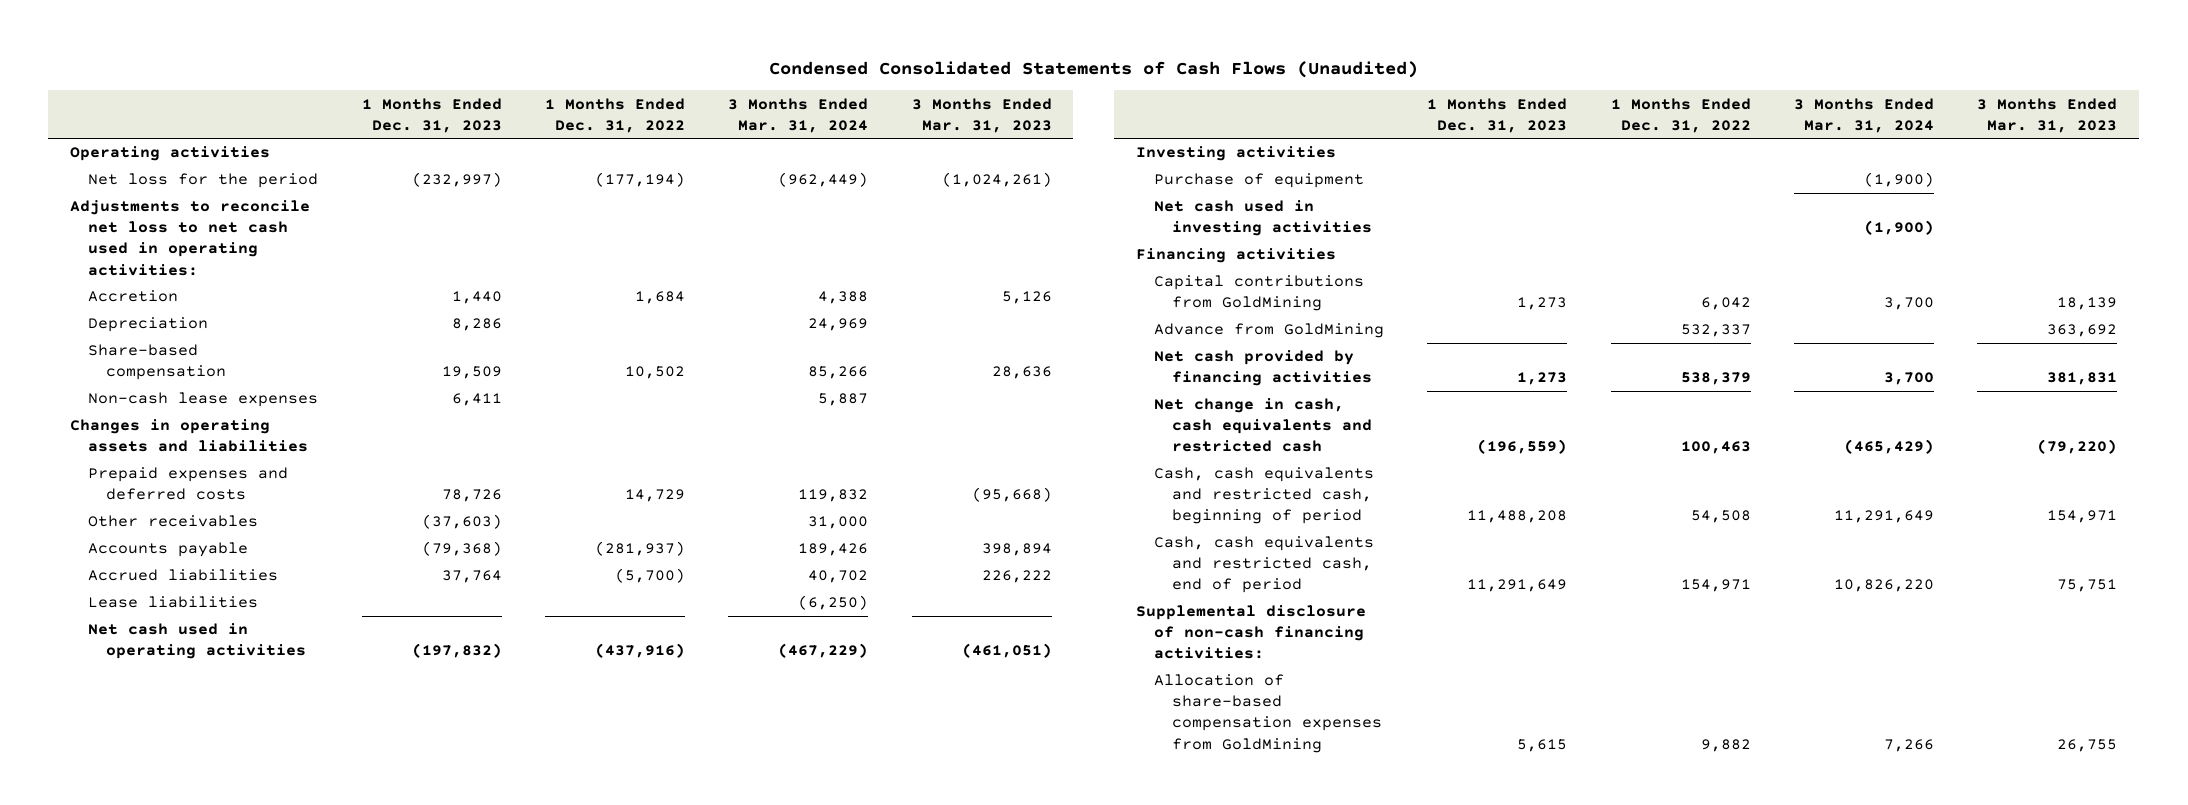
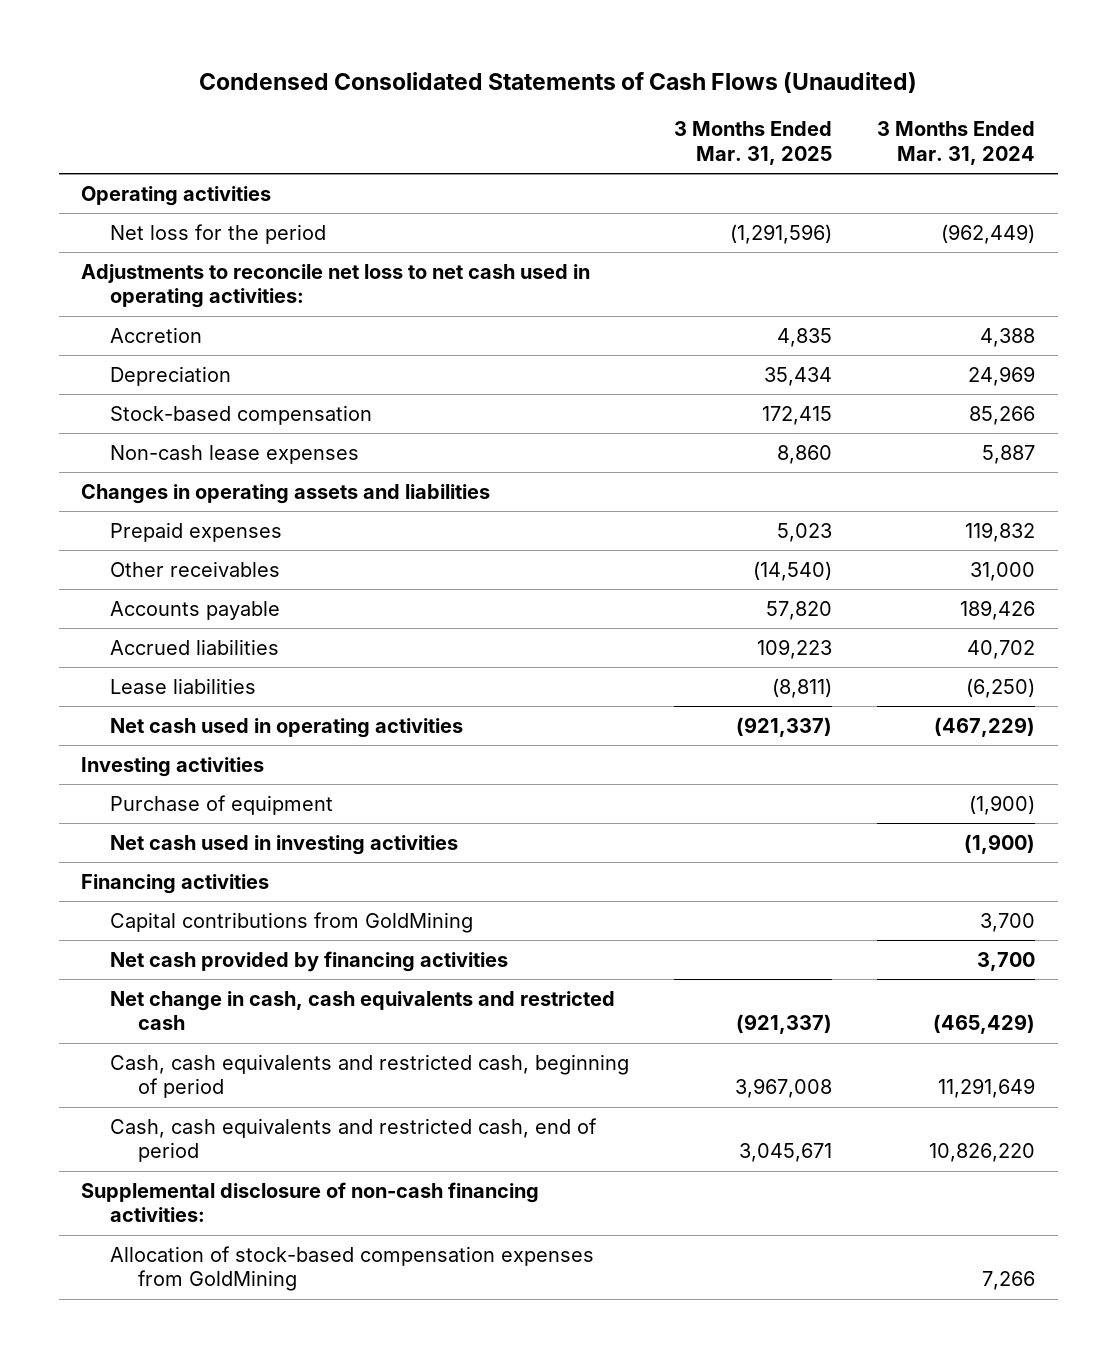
[361,97,502,133] 1 Months Ended Dec. 31, 2023 -> none
[544,97,685,133] 1 Months Ended Dec. 31, 2022 -> none
[911,97,1052,133] 3 Months Ended Mar. 31, 2023 -> none
none -> [673,121,832,165] 3 Months Ended Mar. 31, 2025
[88,344,227,381] Share-based compensation -> [109,404,372,425] Stock-based compensation
[88,467,289,501] Prepaid expenses and deferred costs -> [109,521,282,542] Prepaid expenses
[1154,323,1385,339] Advance from GoldMining -> none
[1154,674,1383,753] Allocation of share-based compensation expenses from GoldMining -> [109,1245,594,1292] Allocation of stock-based compensation expenses from GoldMining

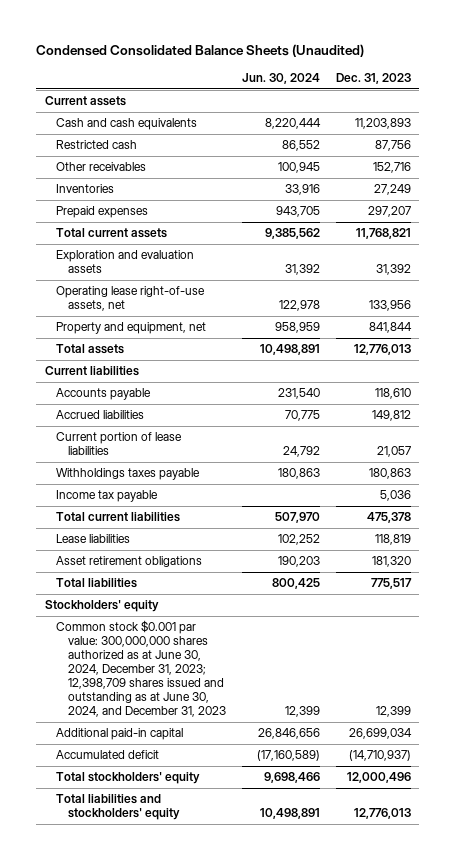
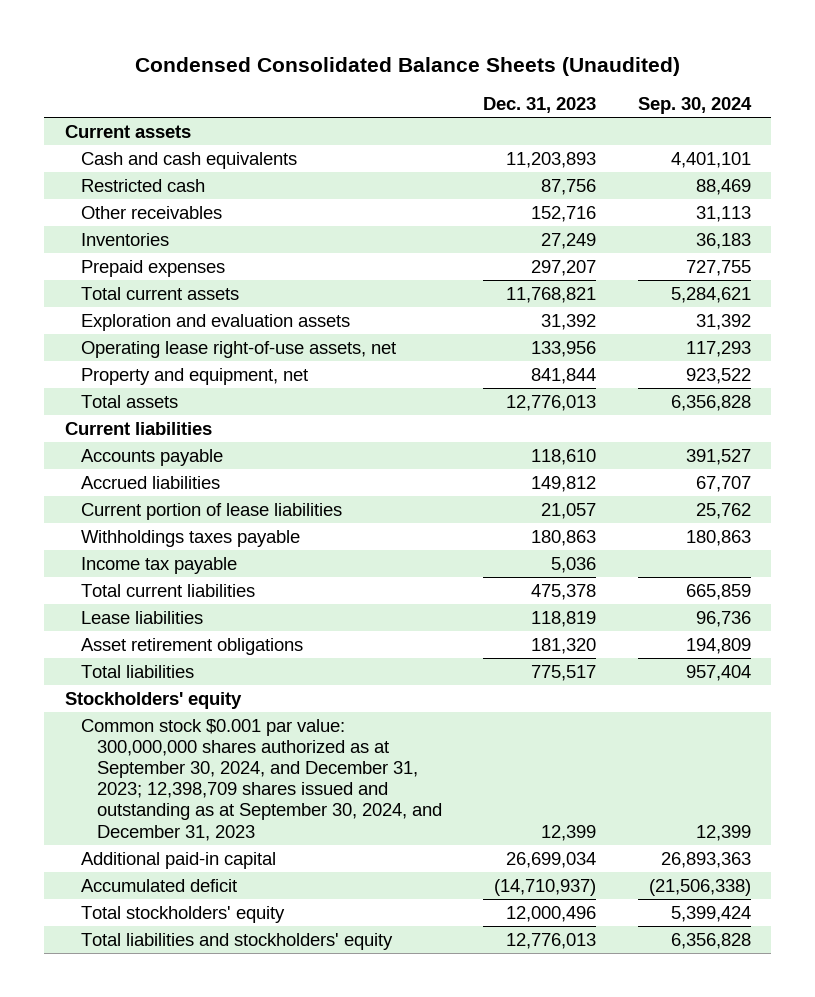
[242,72,321,84] Jun. 30, 2024 -> none
none -> [637,97,752,115] Sep. 30, 2024
[56,620,226,718] Common stock $0.001 par value: 300,000,000 shares authorized as at June 30, 2024, December 31, 2023; 12,398,709 shares issued and outstanding as at June 30, 2024, and December 31, 2023 -> [80,718,442,841] Common stock $0.001 par value: 300,000,000 shares authorized as at September 30, 2024, and December 31, 2023; 12,398,709 shares issued and outstanding as at September 30, 2024, and December 31, 2023

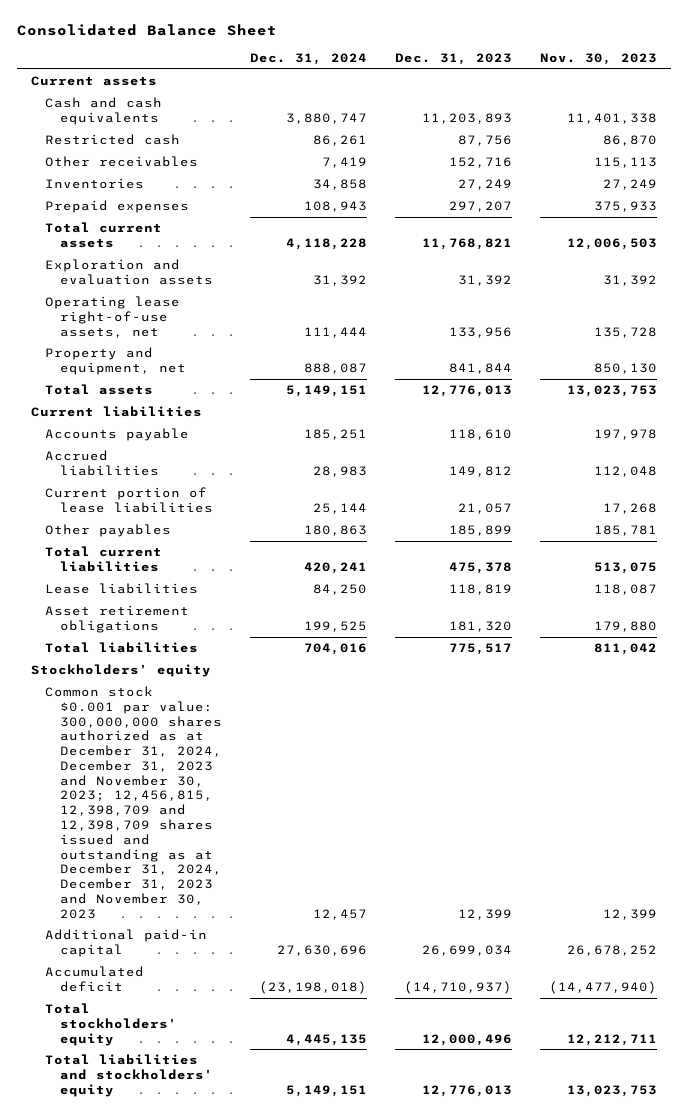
[134,57,680,77] Condensed Consolidated Balance Sheets (Unaudited) -> [16,24,277,37] Consolidated Balance Sheet
[637,97,752,115] Sep. 30, 2024 -> none
none -> [249,53,367,66] Dec. 31, 2024
none -> [539,53,657,66] Nov. 30, 2023
[80,529,300,547] Withholdings taxes payable -> none
[80,556,237,574] Income tax payable -> none
none -> [45,524,172,538] Other payables
[80,718,442,841] Common stock $0.001 par value: 300,000,000 shares authorized as at September 30, 2024, and December 31, 2023; 12,398,709 shares issued and outstanding as at September 30, 2024, and December 31, 2023 -> [45,686,223,919] Common stock $0.001 par value: 300,000,000 shares authorized as at December 31, 2024, December 31, 2023 and November 30, 2023; 12,456,815, 12,398,709 and 12,398,709 shares issued and outstanding as at December 31, 2024, December 31, 2023 and November 30, 2023

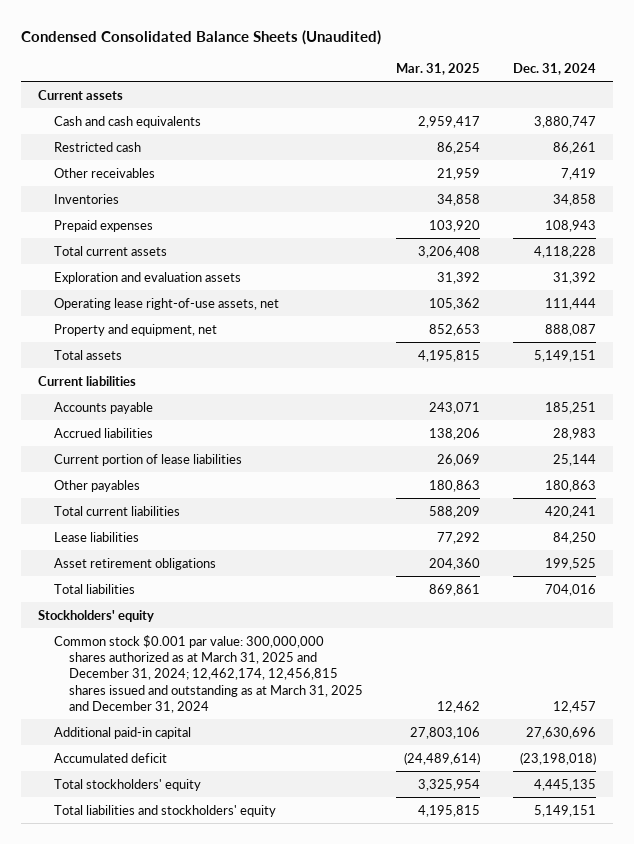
[16,24,277,37] Consolidated Balance Sheet -> [21,29,382,45] Condensed Consolidated Balance Sheets (Unaudited)
[394,53,512,66] Dec. 31, 2023 -> none
[539,53,657,66] Nov. 30, 2023 -> none
none -> [396,62,481,75] Mar. 31, 2025
[45,686,223,919] Common stock $0.001 par value: 300,000,000 shares authorized as at December 31, 2024, December 31, 2023 and November 30, 2023; 12,456,815, 12,398,709 and 12,398,709 shares issued and outstanding as at December 31, 2024, December 31, 2023 and November 30, 2023 -> [53,634,364,713] Common stock $0.001 par value: 300,000,000 shares authorized as at March 31, 2025 and December 31, 2024; 12,462,174, 12,456,815 shares issued and outstanding as at March 31, 2025 and December 31, 2024

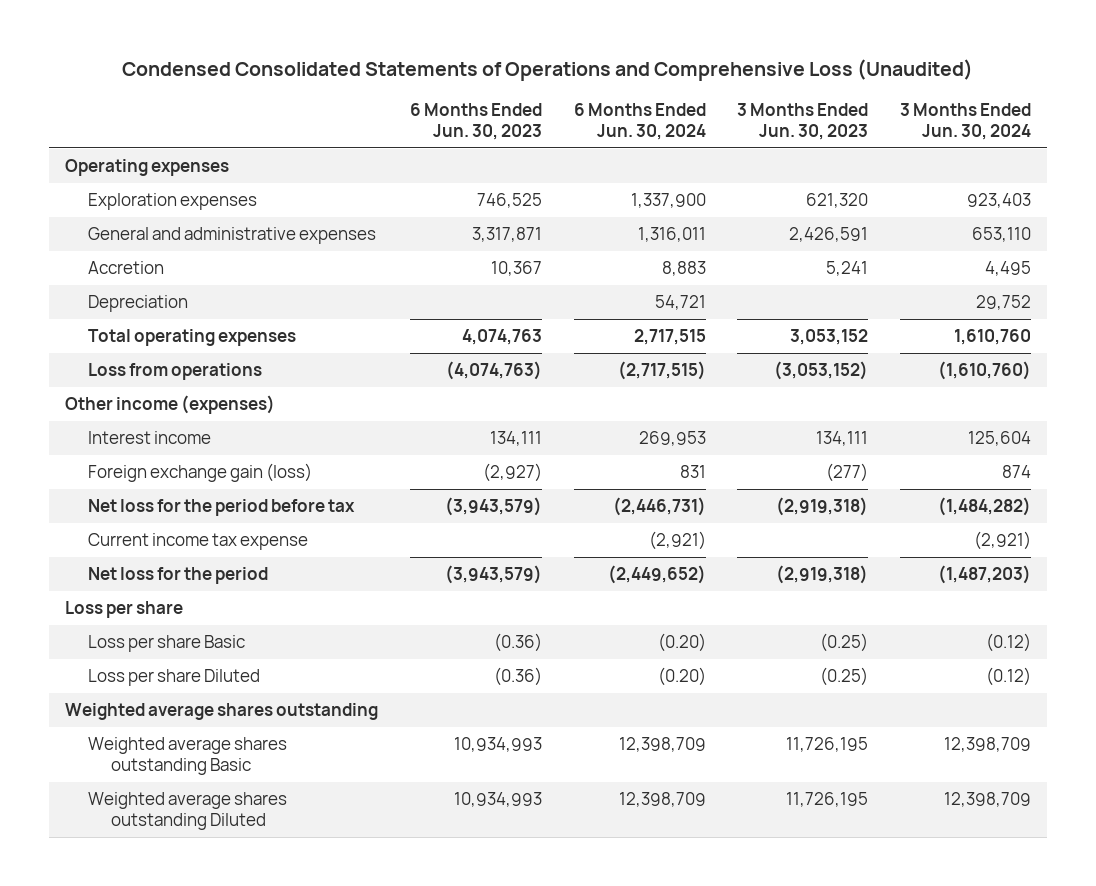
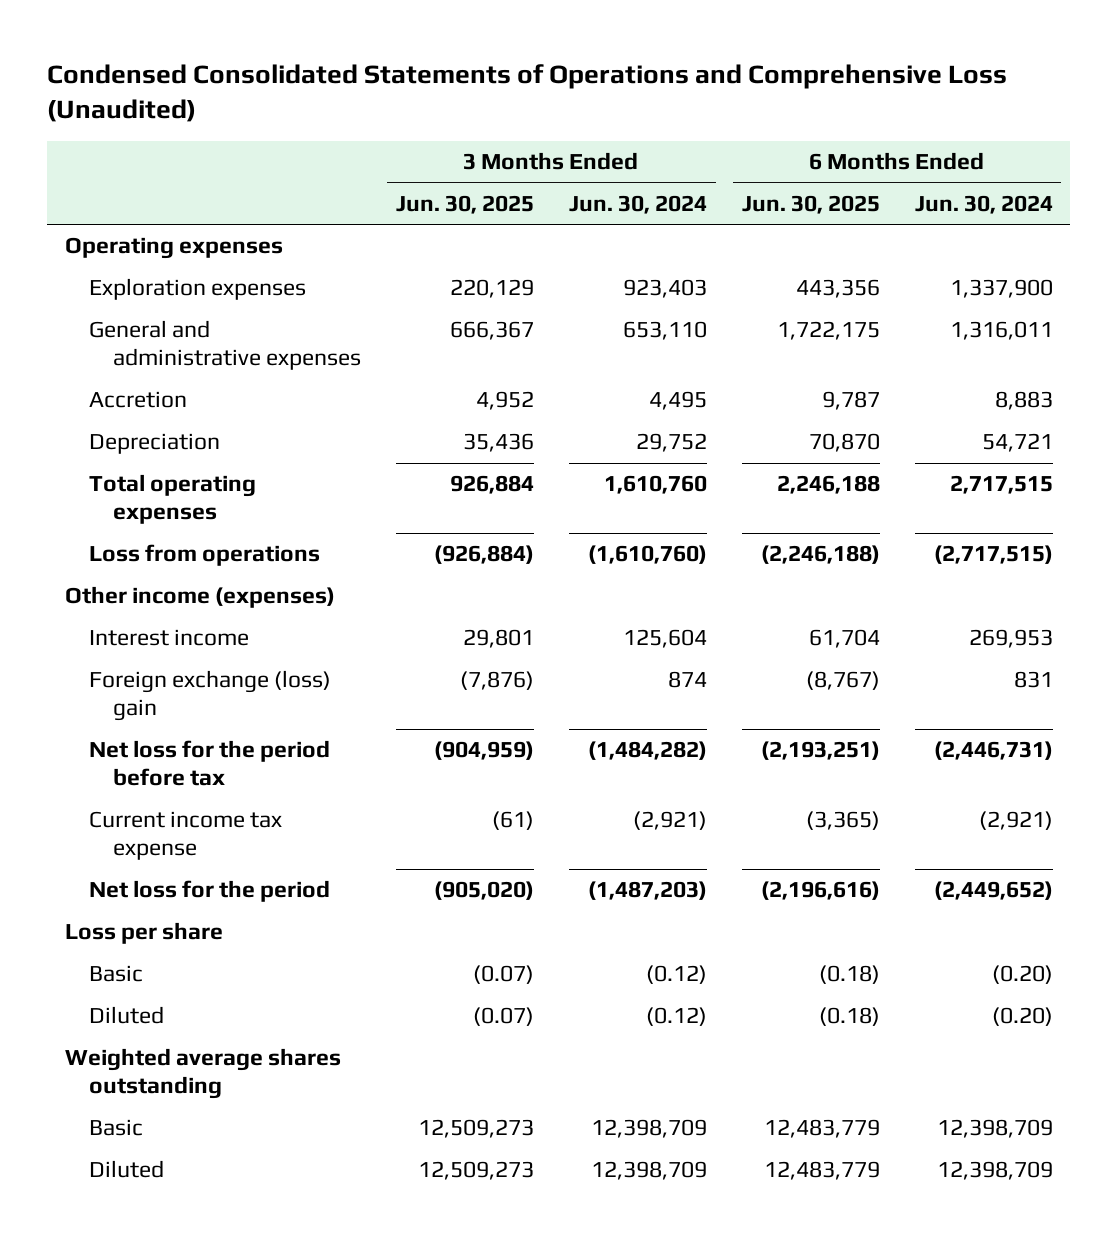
[409,102,542,140] 6 Months Ended Jun. 30, 2023 -> none
[737,102,869,140] 3 Months Ended Jun. 30, 2023 -> none
none -> [395,194,534,214] Jun. 30, 2025
none -> [741,194,880,214] Jun. 30, 2025
[87,463,312,483] Foreign exchange gain (loss) -> [88,670,331,722] Foreign exchange (loss) gain
[87,635,245,653] Loss per share Basic -> [88,965,143,983] Basic
[87,669,260,687] Loss per share Diluted -> [88,1006,164,1025] Diluted
[87,737,287,776] Weighted average shares outstanding Basic -> [88,1119,143,1137] Basic
[87,792,287,831] Weighted average shares outstanding Diluted -> [88,1160,164,1179] Diluted

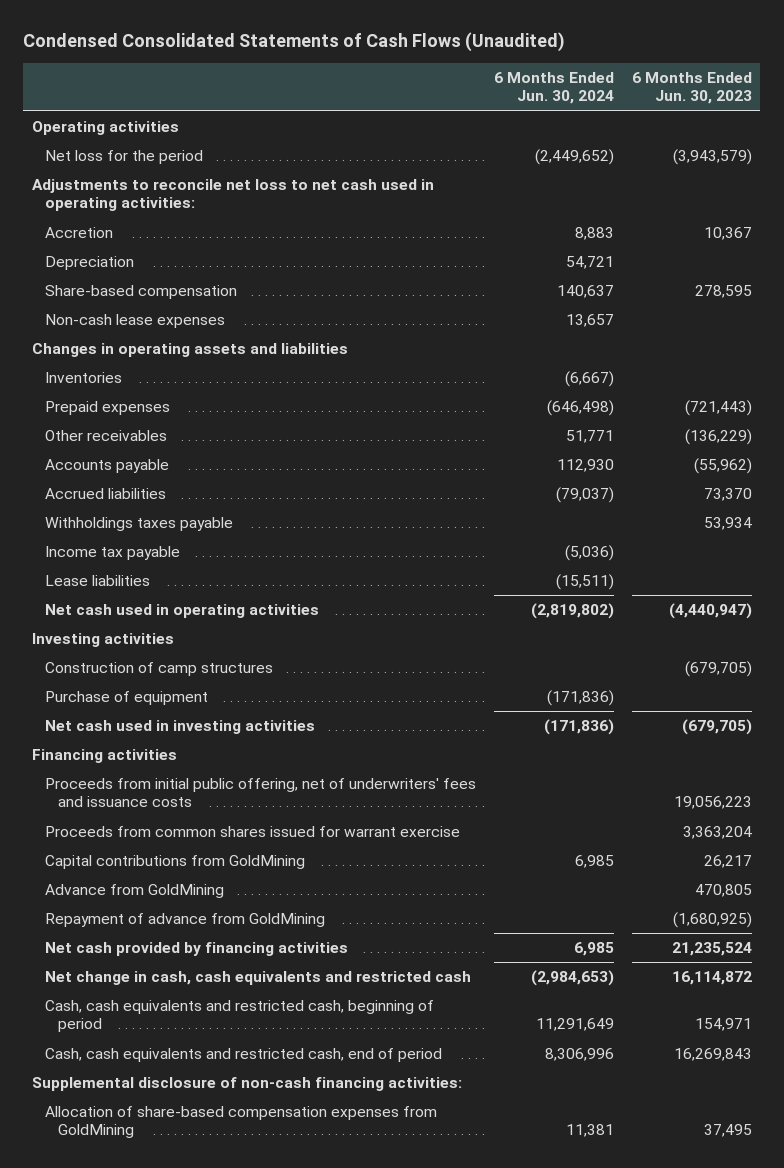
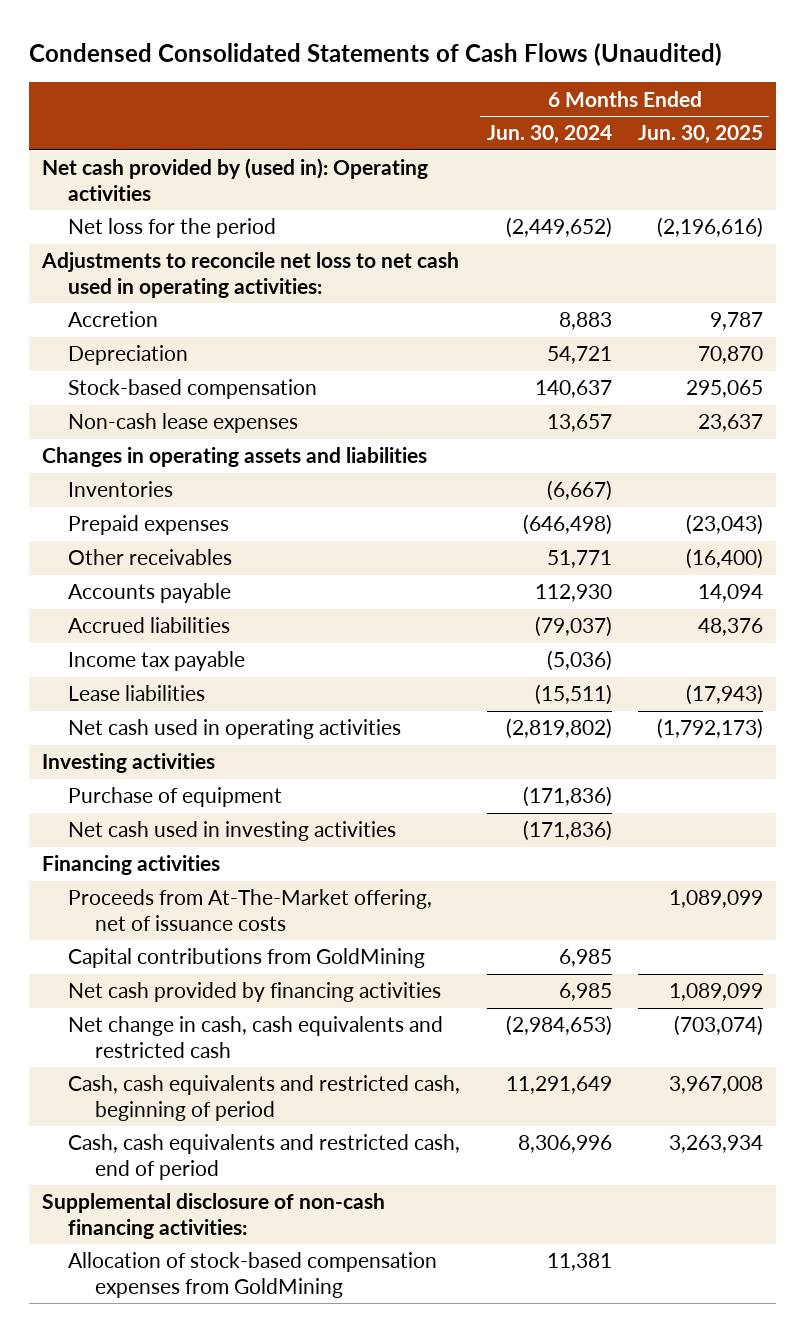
[631,72,752,105] 6 Months Ended Jun. 30, 2023 -> none
none -> [637,125,763,145] Jun. 30, 2025
[32,121,180,136] Operating activities -> [42,158,429,202] Net cash provided by (used in): Operating activities
[45,285,238,300] Share-based compensation -> [68,379,318,400] Stock-based compensation
[45,517,234,532] Withholdings taxes payable -> none
[45,662,274,677] Construction of camp structures -> none
[45,778,477,808] Proceeds from initial public offering, net of underwriters' fees and issuance costs -> none
[45,826,461,838] Proceeds from common shares issued for warrant exercise -> none
none -> [68,889,433,932] Proceeds from At-The-Market offering, net of issuance costs
[45,884,225,899] Advance from GoldMining -> none
[45,913,326,928] Repayment of advance from GoldMining -> none
[45,1106,438,1139] Allocation of share-based compensation expenses from GoldMining -> [68,1252,438,1299] Allocation of stock-based compensation expenses from GoldMining

